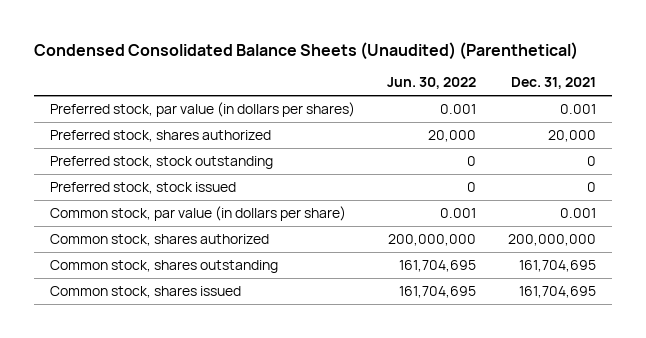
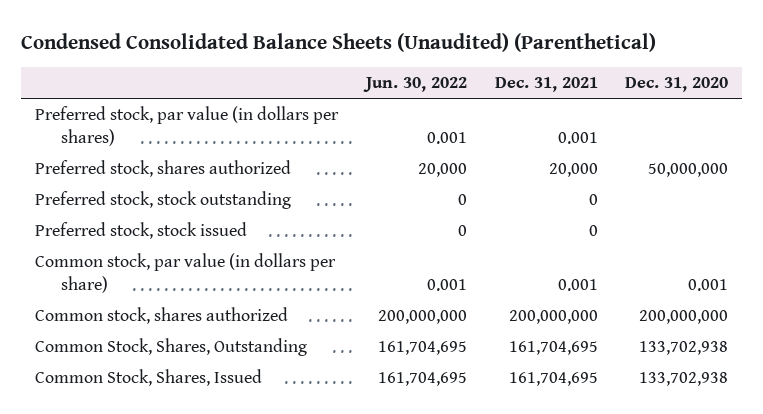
none -> [625,77,729,93] Dec. 31, 2020
[50,259,279,273] Common stock, shares outstanding -> [34,338,307,357] Common Stock, Shares, Outstanding
[50,285,242,298] Common stock, shares issued -> [34,369,262,387] Common Stock, Shares, Issued

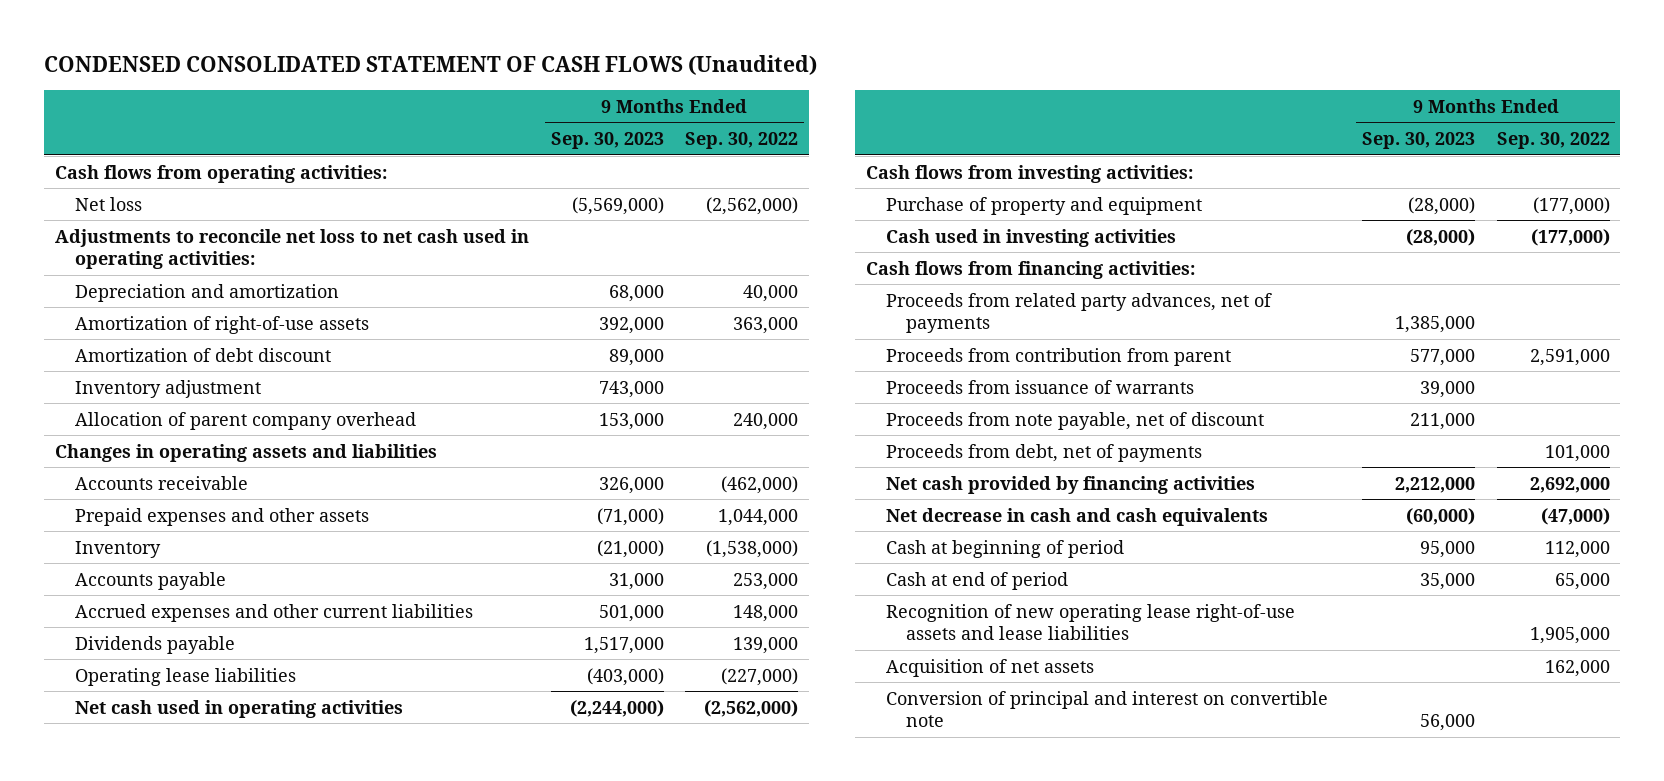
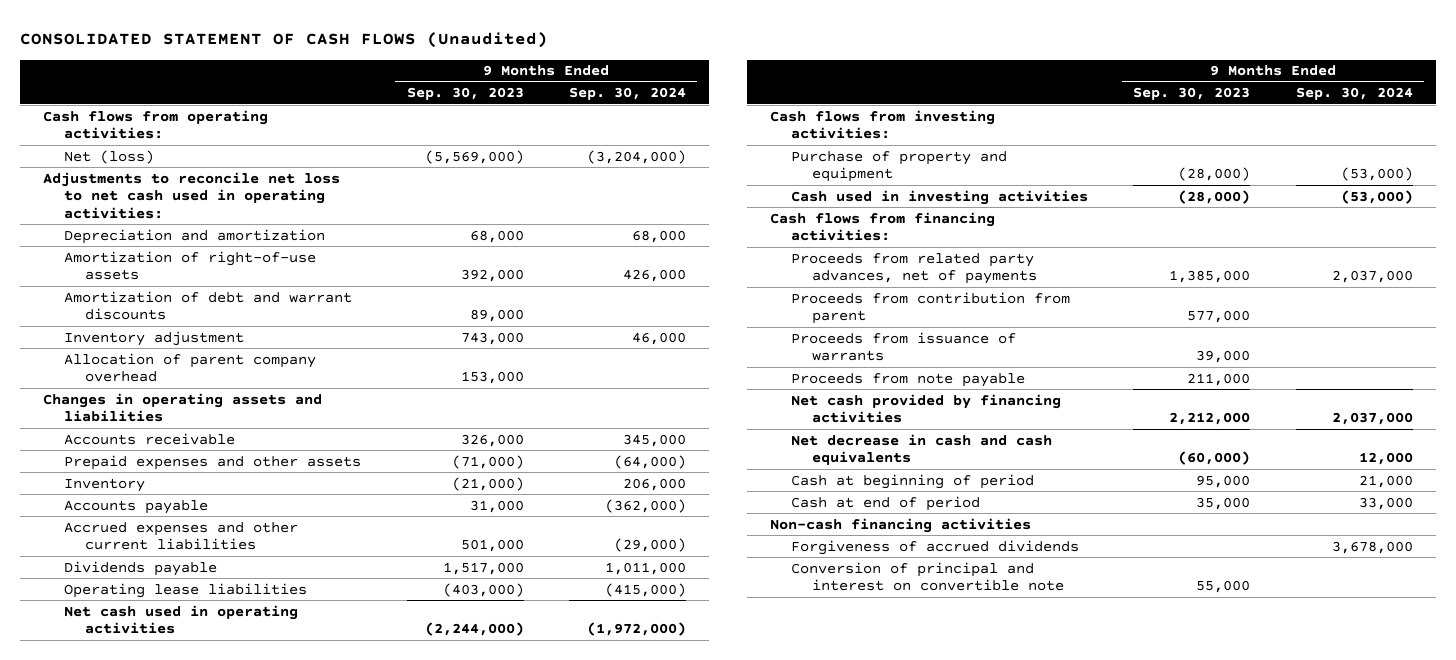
[43,54,817,75] CONDENSED CONSOLIDATED STATEMENT OF CASH FLOWS (Unaudited) -> [20,32,549,49] CONSOLIDATED STATEMENT OF CASH FLOWS (Unaudited)
[685,132,799,150] Sep. 30, 2022 -> none
none -> [569,87,687,101] Sep. 30, 2024
[74,196,142,211] Net loss -> [64,149,155,164] Net (loss)
[74,347,331,362] Amortization of debt discount -> [64,290,353,321] Amortization of debt and warrant discounts
[885,443,1202,462] Proceeds from debt, net of payments -> none
[885,411,1264,430] Proceeds from note payable, net of discount -> [790,372,1025,387] Proceeds from note payable
[885,603,1295,641] Recognition of new operating lease right-of-use assets and lease liabilities -> none
[885,658,1094,677] Acquisition of net assets -> none
none -> [769,517,1031,533] Non-cash financing activities
none -> [790,539,1079,555] Forgiveness of accrued dividends
[1419,714,1475,732] 56,000 -> [1196,580,1251,594] 55,000

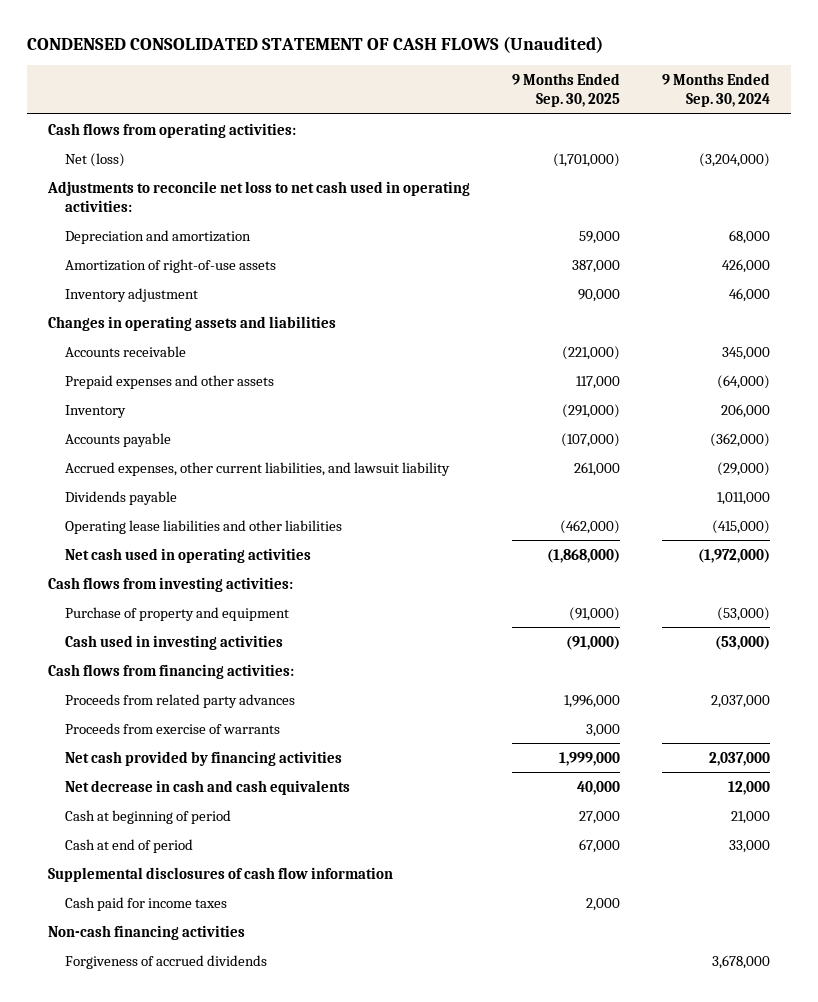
[20,32,549,49] CONSOLIDATED STATEMENT OF CASH FLOWS (Unaudited) -> [27,36,604,54] CONDENSED CONSOLIDATED STATEMENT OF CASH FLOWS (Unaudited)
[406,87,524,101] Sep. 30, 2023 -> none
none -> [512,73,621,108] 9 Months Ended Sep. 30, 2025
[64,290,353,321] Amortization of debt and warrant discounts -> none
[64,352,317,383] Allocation of parent company overhead -> none
[64,521,299,551] Accrued expenses and other current liabilities -> [65,461,451,476] Accrued expenses, other current liabilities, and lawsuit liability
[64,582,308,598] Operating lease liabilities -> [65,519,343,534] Operating lease liabilities and other liabilities
[790,291,1070,325] Proceeds from contribution from parent -> none
[790,372,1025,387] Proceeds from note payable -> none
[790,252,1037,285] Proceeds from related party advances, net of payments -> [65,693,296,708] Proceeds from related party advances
[790,331,1016,362] Proceeds from issuance of warrants -> [65,722,281,734] Proceeds from exercise of warrants
none -> [48,866,394,882] Supplemental disclosures of cash flow information
none -> [65,896,228,911] Cash paid for income taxes
[790,561,1064,592] Conversion of principal and interest on convertible note -> none

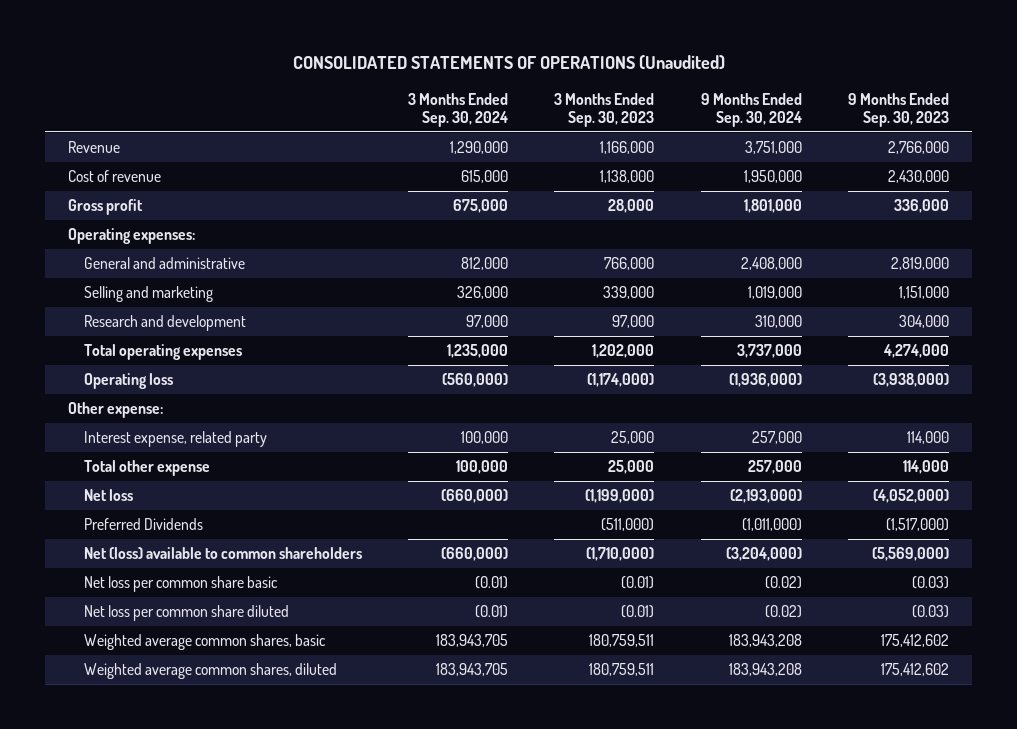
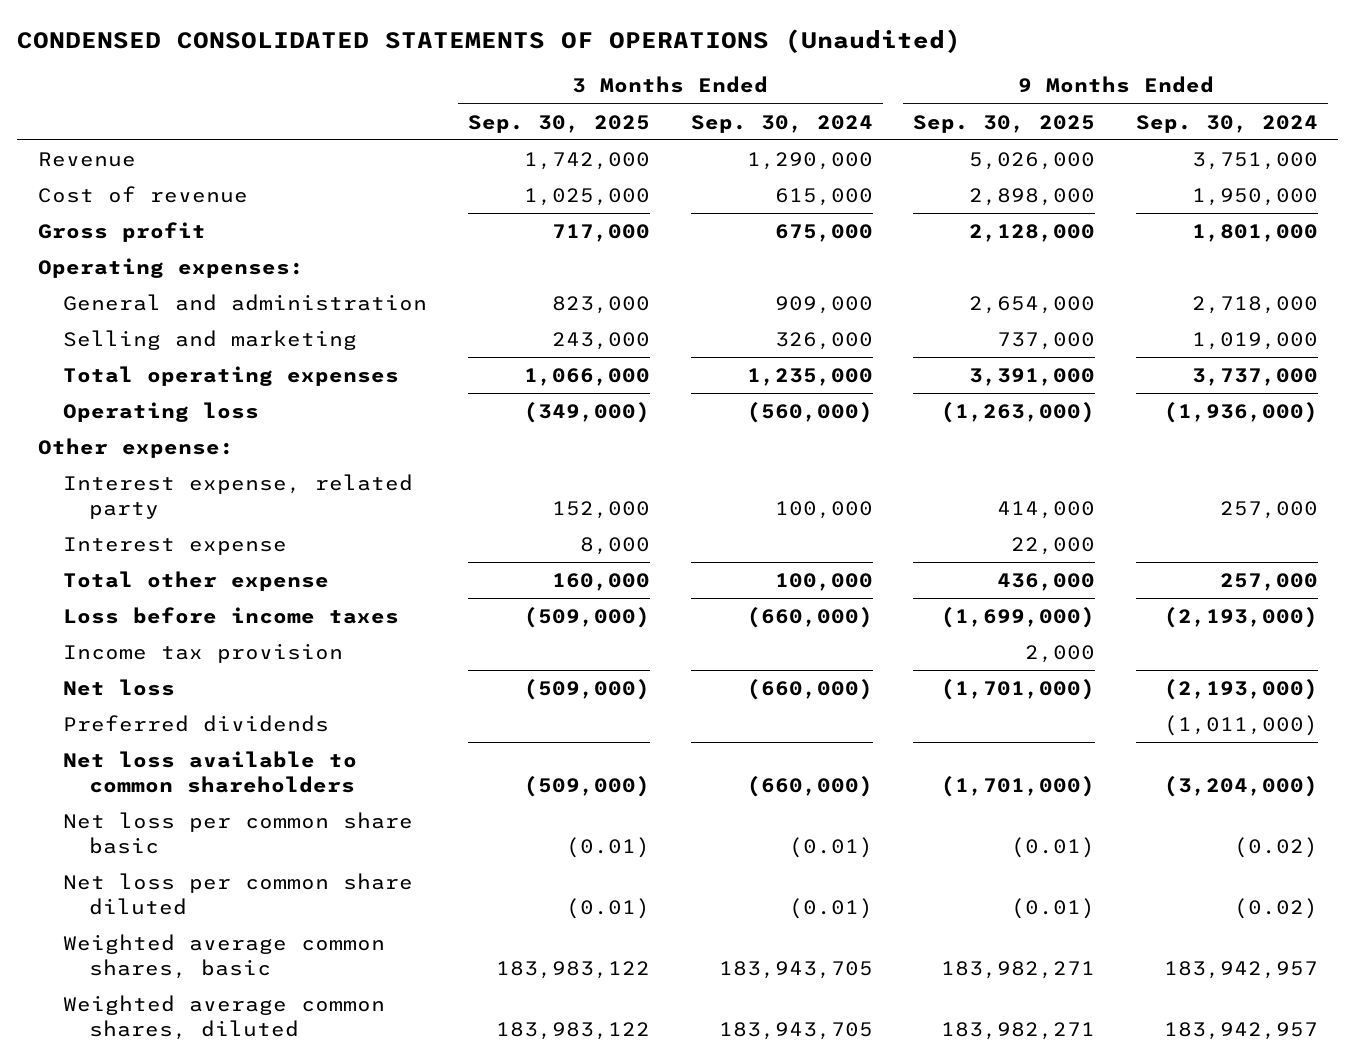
[292,55,725,71] CONSOLIDATED STATEMENTS OF OPERATIONS (Unaudited) -> [17,28,962,53] CONDENSED CONSOLIDATED STATEMENTS OF OPERATIONS (Unaudited)
[554,92,655,127] 3 Months Ended Sep. 30, 2023 -> none
[847,92,949,127] 9 Months Ended Sep. 30, 2023 -> none
none -> [467,114,650,133] Sep. 30, 2025
none -> [913,114,1096,133] Sep. 30, 2025
[83,257,245,270] General and administrative -> [63,293,428,311] General and administration
[461,257,509,271] 812,000 -> [774,295,873,314] 909,000
[740,257,802,271] 2,408,000 -> [1192,295,1319,314] 2,718,000
[83,315,246,332] Research and development -> none
none -> [63,536,288,555] Interest expense
none -> [63,606,400,624] Loss before income taxes
none -> [63,642,344,663] Income tax provision
[83,518,203,531] Preferred Dividends -> [63,714,330,732] Preferred dividends
[83,547,362,560] Net (loss) available to common shareholders -> [63,750,358,793] Net loss available to common shareholders
[728,634,802,648] 183,943,208 -> [1164,960,1319,979] 183,942,957
[728,663,802,677] 183,943,208 -> [1164,1021,1319,1040] 183,942,957

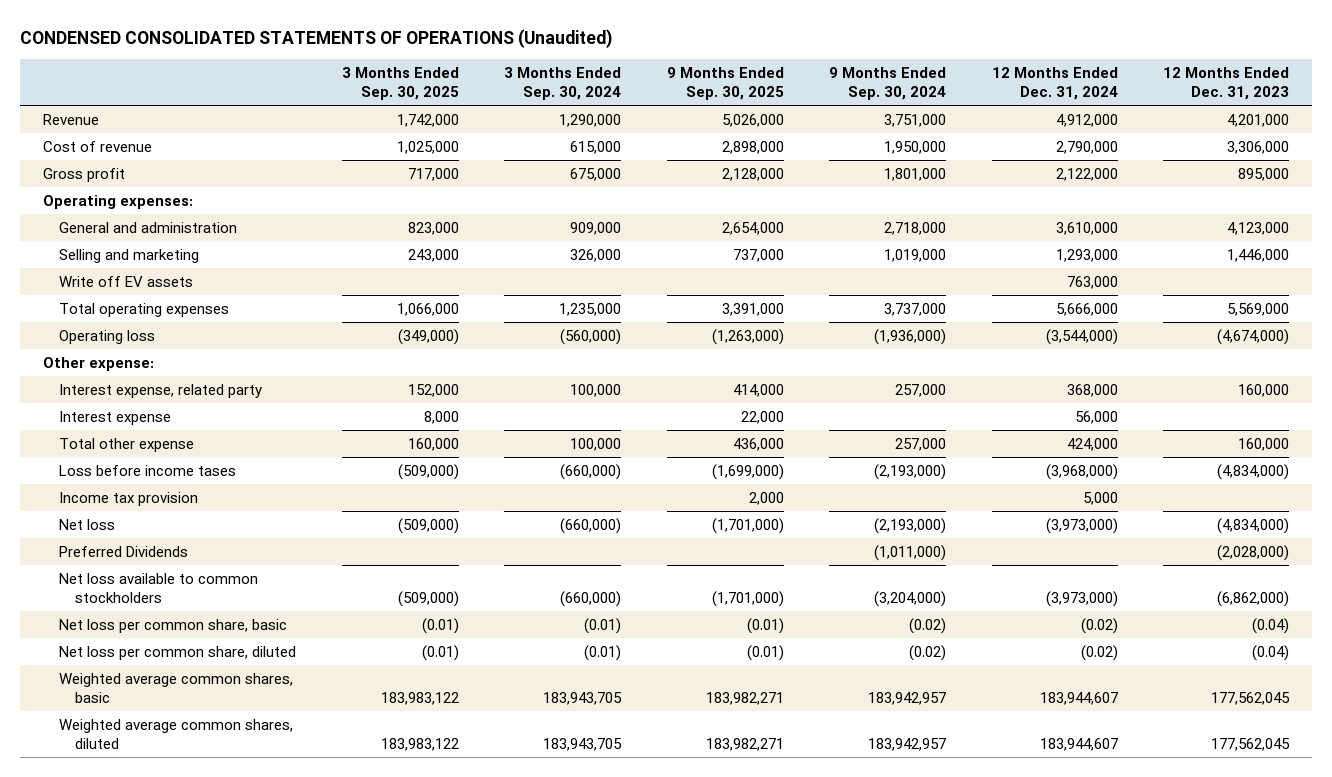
none -> [991,67,1118,101] 12 Months Ended Dec. 31, 2024
none -> [1163,67,1290,101] 12 Months Ended Dec. 31, 2023
none -> [59,275,194,287] Write off EV assets
[63,606,400,624] Loss before income taxes -> [59,464,237,476] Loss before income tases
[63,714,330,732] Preferred dividends -> [59,545,189,557] Preferred Dividends
[63,750,358,793] Net loss available to common shareholders -> [59,572,259,604] Net loss available to common stockholders
[63,811,414,854] Net loss per common share basic -> [59,618,288,633] Net loss per common share, basic
[63,872,414,915] Net loss per common share diluted -> [59,645,297,660] Net loss per common share, diluted

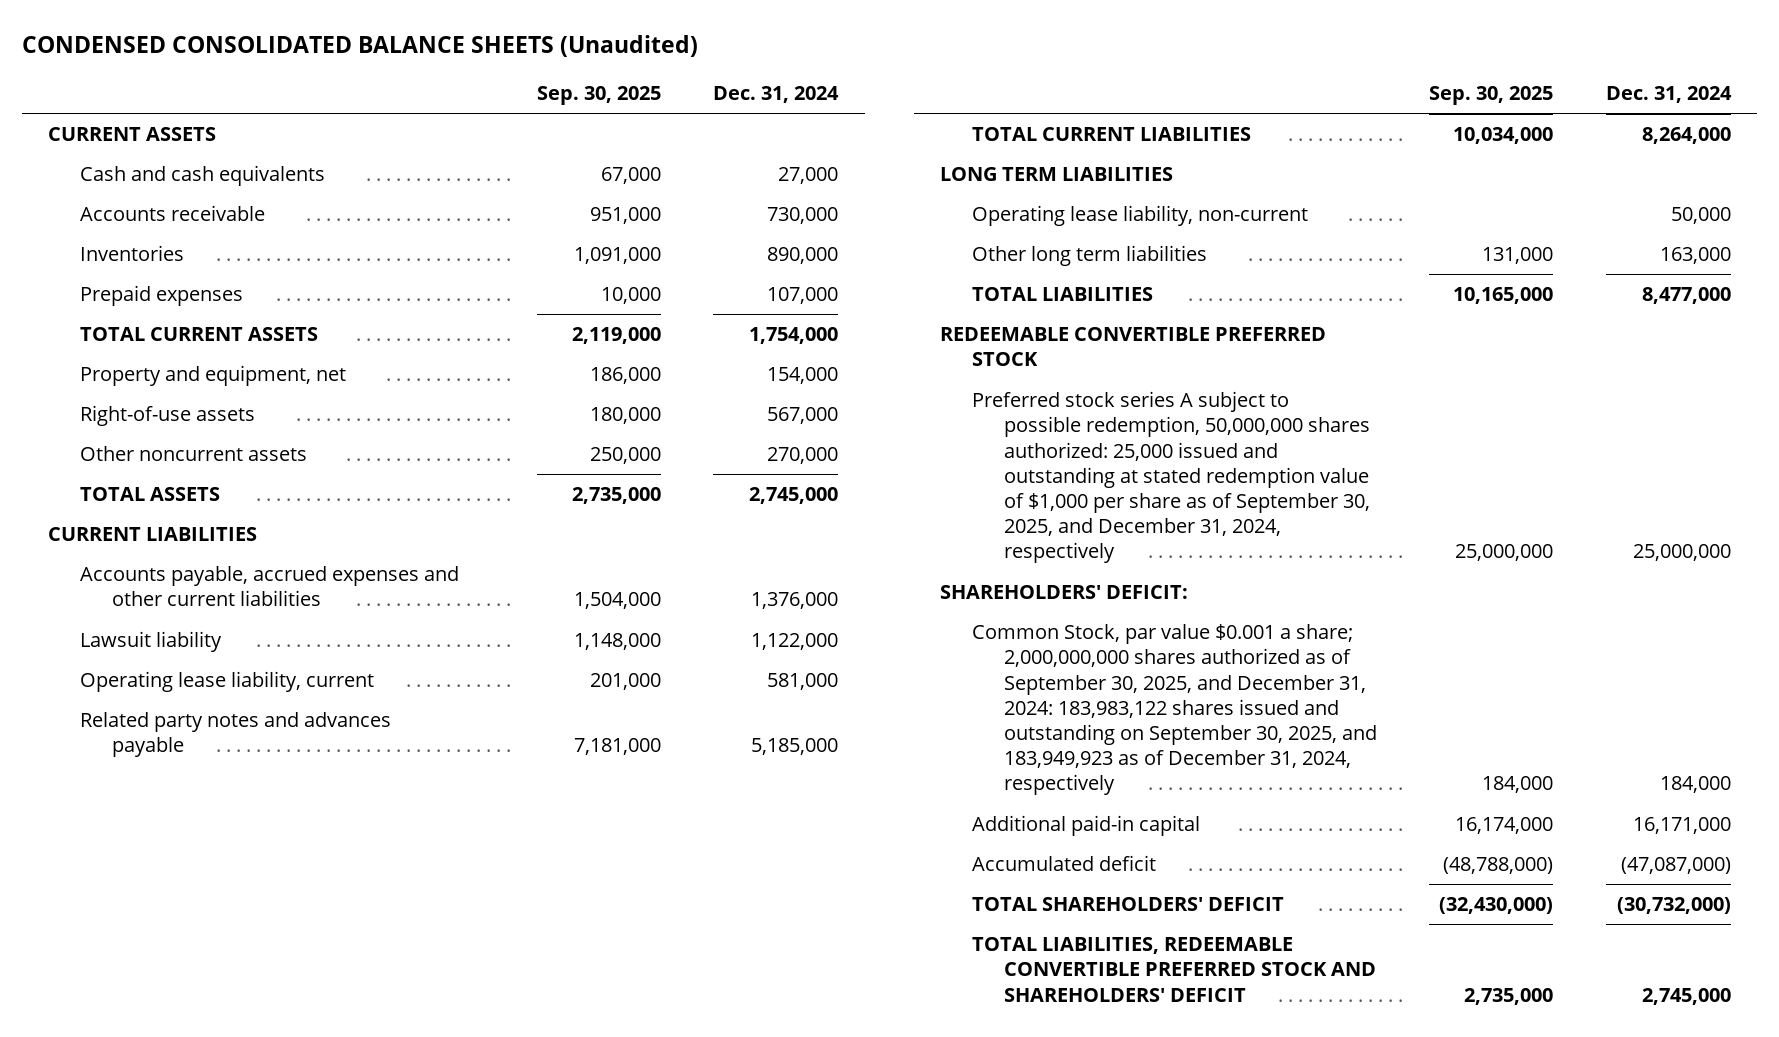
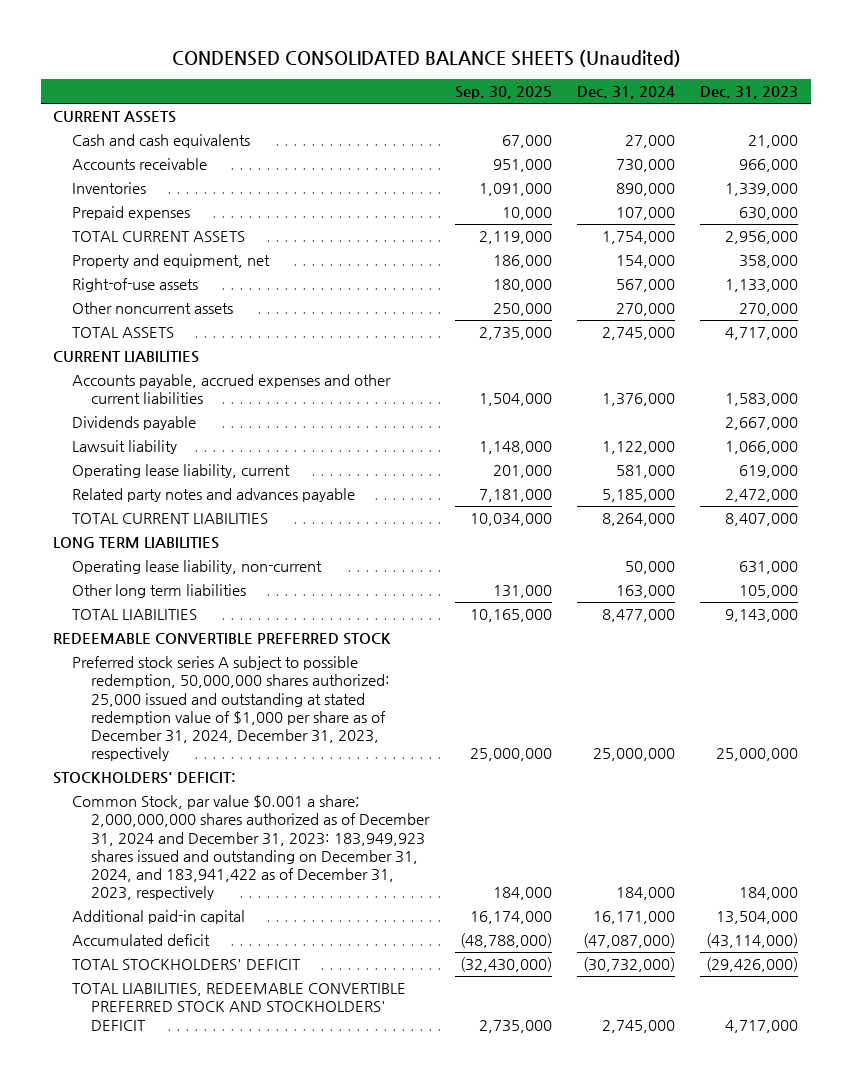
none -> [700,86,799,100] Dec. 31, 2023
none -> [72,416,197,431] Dividends payable
[972,391,1371,564] Preferred stock series A subject to possible redemption, 50,000,000 shares authorized: 25,000 issued and outstanding at stated redemption value of $1,000 per share as of September 30, 2025, and December 31, 2024, respectively -> [72,656,391,762] Preferred stock series A subject to possible redemption, 50,000,000 shares authorized: 25,000 issued and outstanding at stated redemption value of $1,000 per share as of December 31, 2024, December 31, 2023, respectively
[940,585,1189,600] SHAREHOLDERS' DEFICIT: -> [53,772,237,785] STOCKHOLDERS' DEFICIT:
[972,624,1378,796] Common Stock, par value $0.001 a share; 2,000,000,000 shares authorized as of September 30, 2025, and December 31, 2024: 183,983,122 shares issued and outstanding on September 30, 2025, and 183,949,923 as of December 31, 2024, respectively -> [72,795,431,901] Common Stock, par value $0.001 a share; 2,000,000,000 shares authorized as of December 31, 2024 and December 31, 2023: 183,949,923 shares issued and outstanding on December 31, 2024, and 183,941,422 as of December 31, 2023, respectively
[972,897,1285,912] TOTAL SHAREHOLDERS' DEFICIT -> [72,959,302,971] TOTAL STOCKHOLDERS' DEFICIT
[972,937,1377,1002] TOTAL LIABILITIES, REDEEMABLE CONVERTIBLE PREFERRED STOCK AND SHAREHOLDERS' DEFICIT -> [72,983,407,1031] TOTAL LIABILITIES, REDEEMABLE CONVERTIBLE PREFERRED STOCK AND STOCKHOLDERS' DEFICIT

